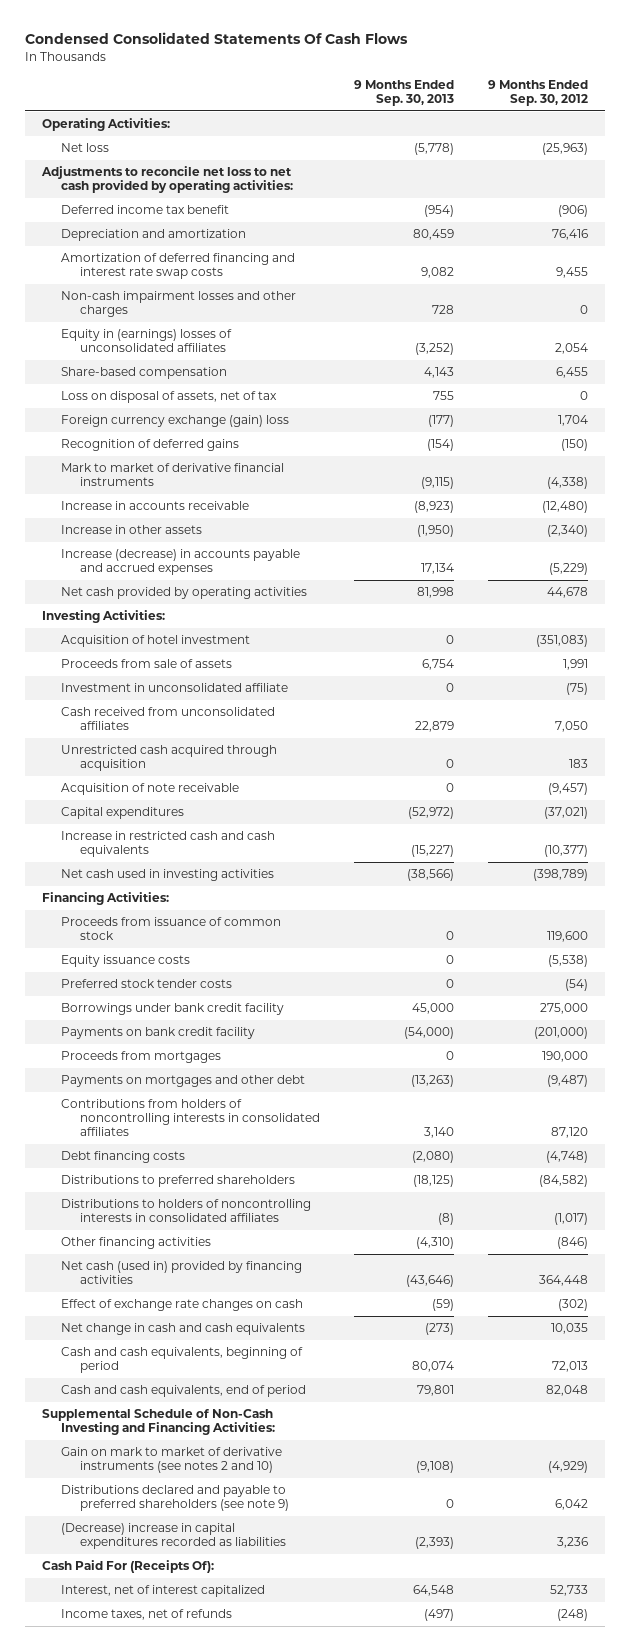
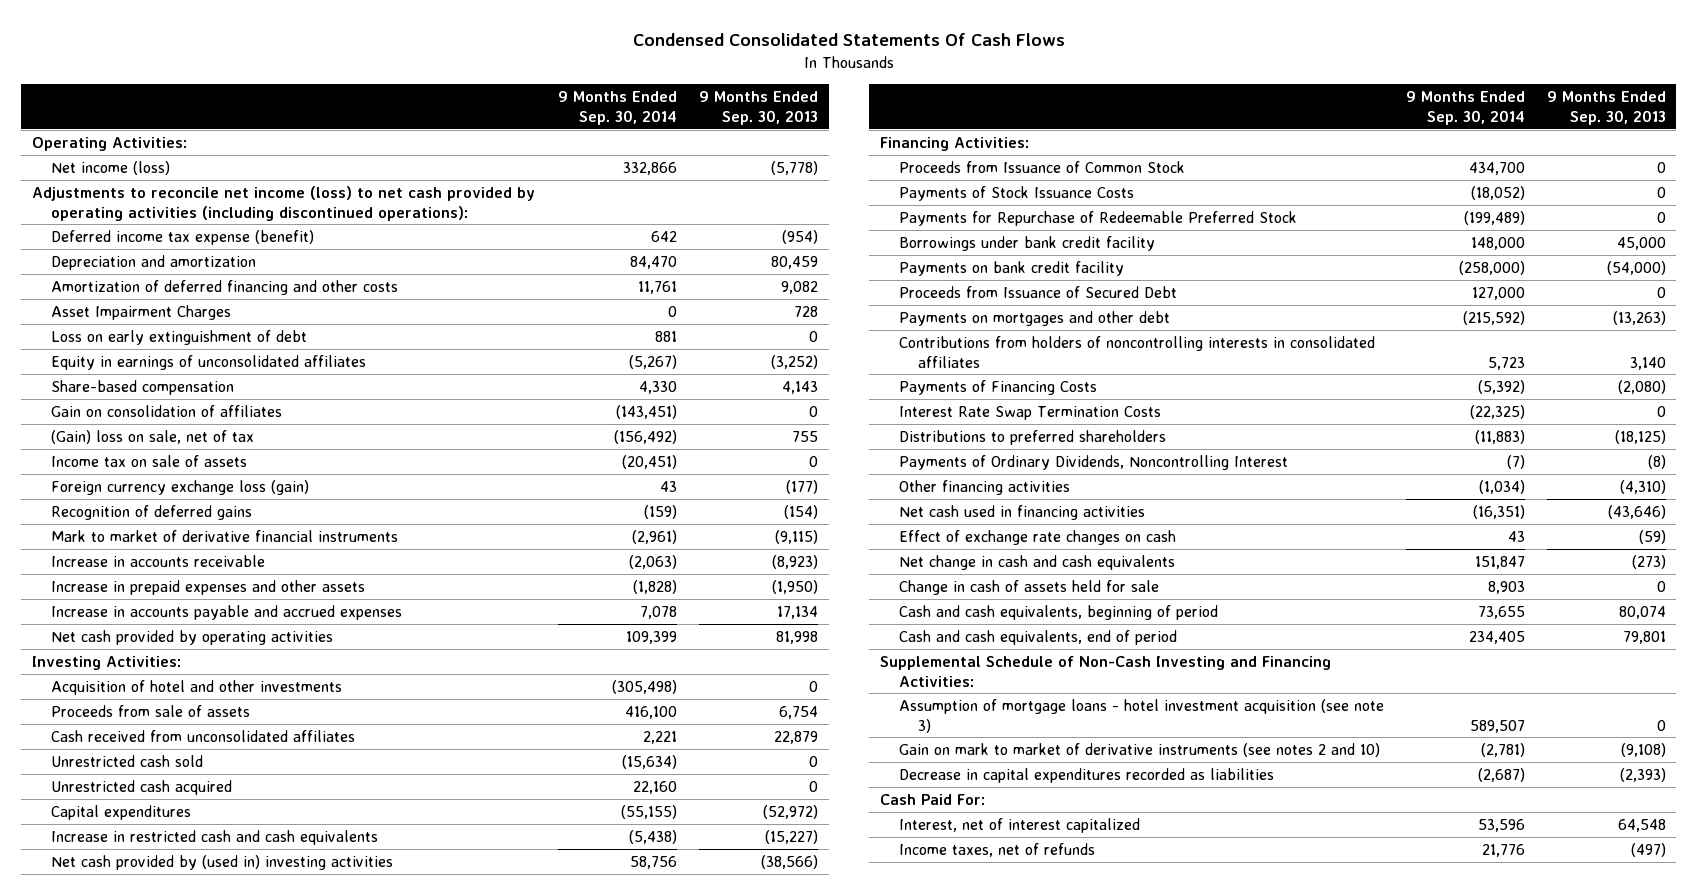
[488,79,589,106] 9 Months Ended Sep. 30, 2012 -> none
none -> [558,90,678,125] 9 Months Ended Sep. 30, 2014
[61,143,110,153] Net loss -> [51,160,171,175] Net income (loss)
[41,166,294,194] Adjustments to reconcile net loss to net cash provided by operating activities: -> [32,185,536,221] Adjustments to reconcile net income (loss) to net cash provided by operating activities (including discontinued operations):
[61,205,230,215] Deferred income tax benefit -> [51,229,315,245] Deferred income tax expense (benefit)
[61,253,296,280] Amortization of deferred financing and interest rate swap costs -> [51,279,399,295] Amortization of deferred financing and other costs
[61,291,297,318] Non-cash impairment losses and other charges -> [51,304,232,320] Asset Impairment Charges
none -> [51,329,308,345] Loss on early extinguishment of debt
[61,329,233,353] Equity in (earnings) losses of unconsolidated affiliates -> [51,354,367,370] Equity in earnings of unconsolidated affiliates
none -> [51,404,283,417] Gain on consolidation of affiliates
[61,391,278,404] Loss on disposal of assets, net of tax -> [51,429,255,444] (Gain) loss on sale, net of tax
none -> [51,454,248,467] Income tax on sale of assets
[61,415,290,428] Foreign currency exchange (gain) loss -> [51,479,310,495] Foreign currency exchange loss (gain)
[61,525,203,535] Increase in other assets -> [51,579,366,595] Increase in prepaid expenses and other assets
[61,549,301,576] Increase (decrease) in accounts payable and accrued expenses -> [51,604,403,620] Increase in accounts payable and accrued expenses
[61,635,251,648] Acquisition of hotel investment -> [51,679,343,695] Acquisition of hotel and other investments
[61,683,289,693] Investment in unconsolidated affiliate -> none
[61,783,240,796] Acquisition of note receivable -> none
none -> [51,754,204,767] Unrestricted cash sold
[61,745,278,772] Unrestricted cash acquired through acquisition -> [51,779,233,795] Unrestricted cash acquired
[61,869,275,882] Net cash used in investing activities -> [51,854,394,870] Net cash provided by (used in) investing activities
[61,979,233,989] Preferred stock tender costs -> none
[61,917,282,941] Proceeds from issuance of common stock -> [899,160,1186,173] Proceeds from Issuance of Common Stock
[61,955,191,968] Equity issuance costs -> [899,185,1135,201] Payments of Stock Issuance Costs
none -> [899,210,1298,226] Payments for Repurchase of Redeemable Preferred Stock
[61,1051,222,1064] Proceeds from mortgages -> [899,285,1178,298] Proceeds from Issuance of Secured Debt
[61,1151,186,1164] Debt financing costs -> [899,379,1098,395] Payments of Financing Costs
none -> [899,405,1162,420] Interest Rate Swap Termination Costs
[61,1199,312,1223] Distributions to holders of noncontrolling interests in consolidated affiliates -> [899,454,1289,470] Payments of Ordinary Dividends, Noncontrolling Interest
[61,1261,303,1285] Net cash (used in) provided by financing activities -> [899,504,1146,520] Net cash used in financing activities
none -> [899,579,1160,595] Change in cash of assets held for sale
none -> [899,698,1385,733] Assumption of mortgage loans - hotel investment acquisition (see note 3)
[61,1485,289,1512] Distributions declared and payable to preferred shareholders (see note 9) -> none
[61,1523,286,1550] (Decrease) increase in capital expenditures recorded as liabilities -> [899,767,1275,783] Decrease in capital expenditures recorded as liabilities
[42,1560,215,1574] Cash Paid For (Receipts Of): -> [879,793,985,805] Cash Paid For:

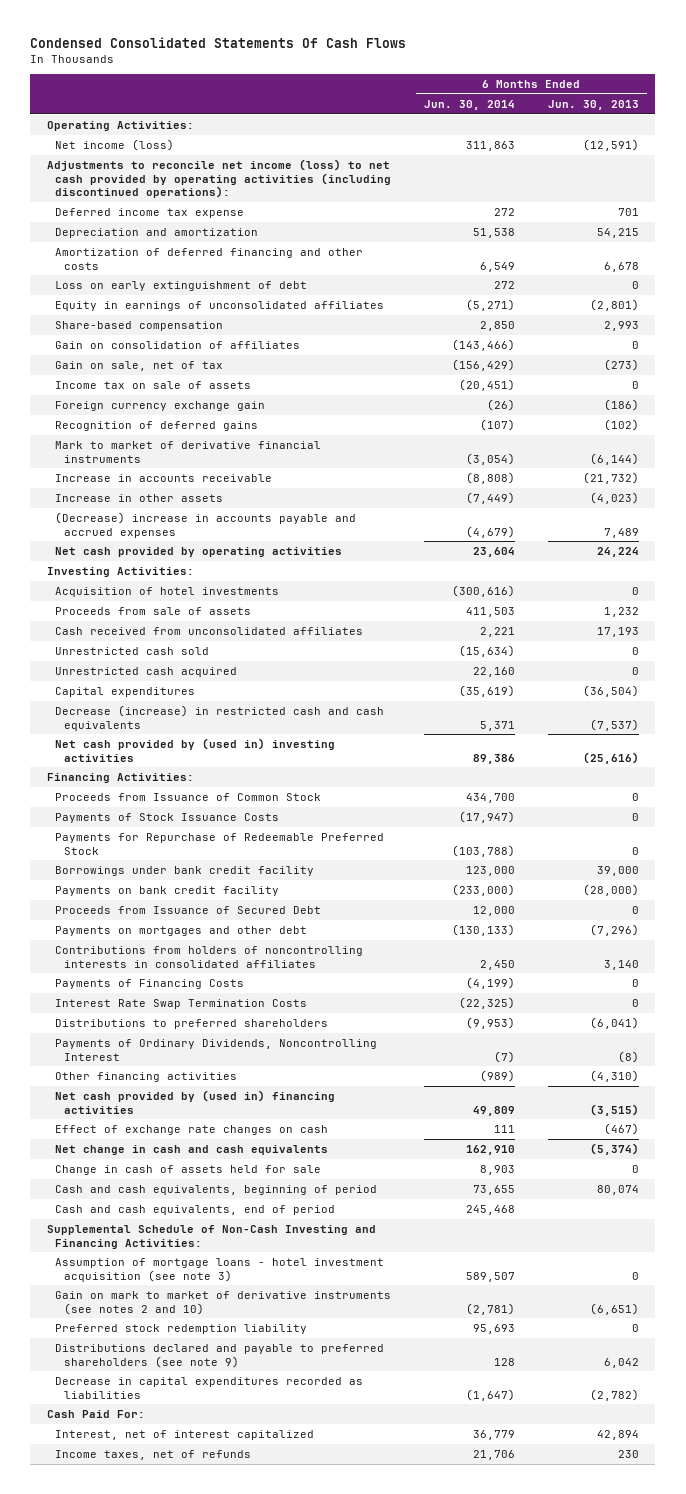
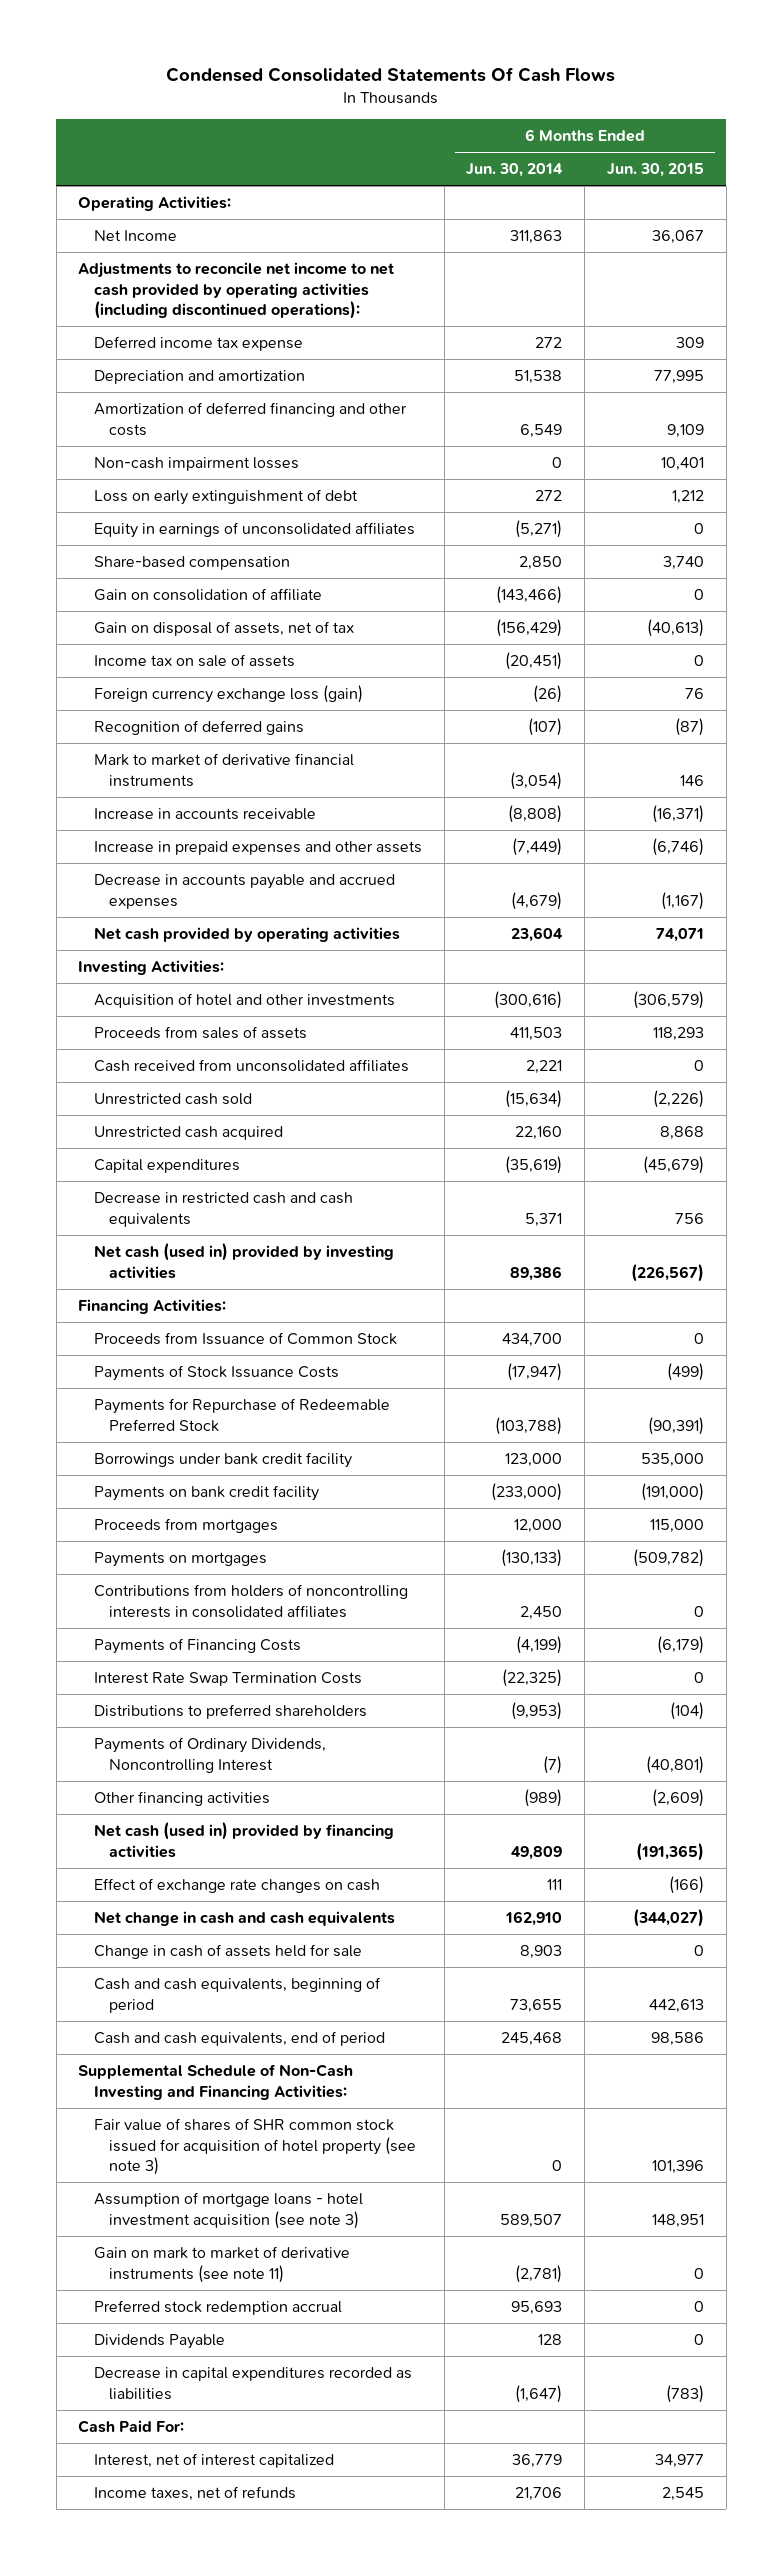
[547,99,639,110] Jun. 30, 2013 -> none
none -> [606,163,704,178] Jun. 30, 2015
[55,138,175,151] Net income (loss) -> [93,229,177,241] Net Income
[46,158,392,199] Adjustments to reconcile net income (loss) to net cash provided by operating activities (including discontinued operations): -> [78,261,395,320] Adjustments to reconcile net income to net cash provided by operating activities (including discontinued operations):
none -> [93,456,299,471] Non-cash impairment losses
[55,340,301,349] Gain on consolidation of affiliates -> [93,587,322,601] Gain on consolidation of affiliate
[55,360,224,371] Gain on sale, net of tax -> [93,620,354,636] Gain on disposal of assets, net of tax
[55,400,266,411] Foreign currency exchange gain -> [93,684,363,703] Foreign currency exchange loss (gain)
[55,493,224,502] Increase in other assets -> [93,840,422,855] Increase in prepaid expenses and other assets
[55,511,357,538] (Decrease) increase in accounts payable and accrued expenses -> [93,873,395,909] Decrease in accounts payable and accrued expenses
[55,586,280,597] Acquisition of hotel investments -> [93,992,395,1008] Acquisition of hotel and other investments
[55,606,252,615] Proceeds from sale of assets -> [93,1025,307,1039] Proceeds from sales of assets
[55,704,385,731] Decrease (increase) in restricted cash and cash equivalents -> [93,1191,353,1227] Decrease in restricted cash and cash equivalents
[55,737,336,762] Net cash provided by (used in) investing activities -> [93,1242,394,1279] Net cash (used in) provided by investing activities
[55,905,322,914] Proceeds from Issuance of Secured Debt -> [93,1517,278,1533] Proceeds from mortgages
[55,925,308,936] Payments on mortgages and other debt -> [93,1551,267,1567] Payments on mortgages
[55,1089,336,1114] Net cash provided by (used in) financing activities -> [93,1821,394,1858] Net cash (used in) provided by financing activities
none -> [93,2117,417,2176] Fair value of shares of SHR common stock issued for acquisition of hotel property (see note 3)
[55,1290,392,1315] Gain on mark to market of derivative instruments (see notes 2 and 10) -> [93,2245,350,2283] Gain on mark to market of derivative instruments (see note 11)
[55,1323,308,1334] Preferred stock redemption liability -> [93,2299,342,2315] Preferred stock redemption accrual
[55,1343,385,1368] Distributions declared and payable to preferred shareholders (see note 9) -> [93,2333,225,2349] Dividends Payable

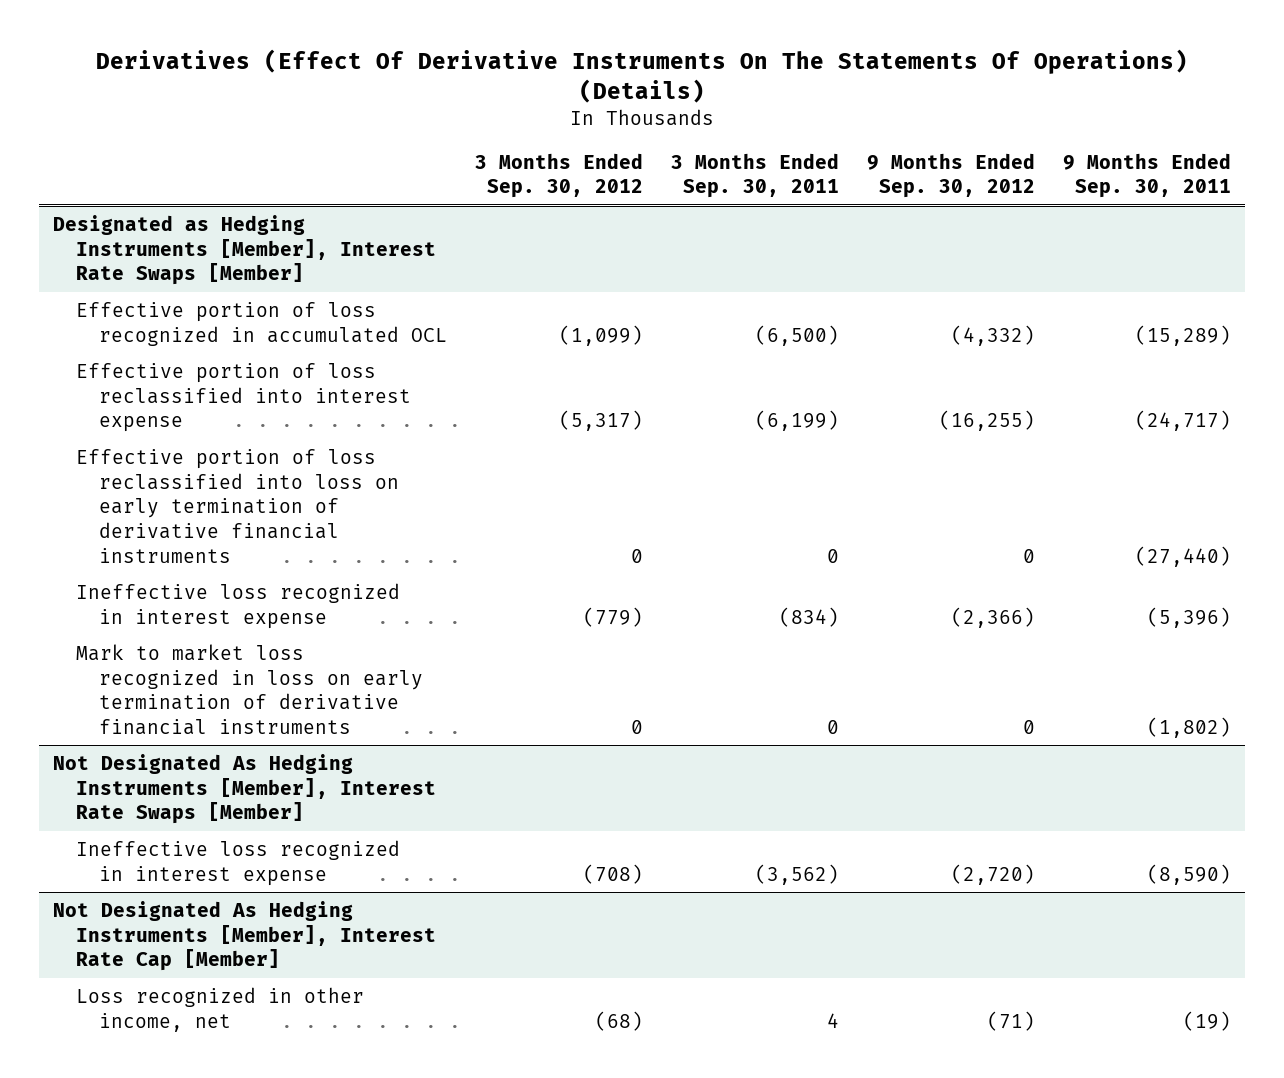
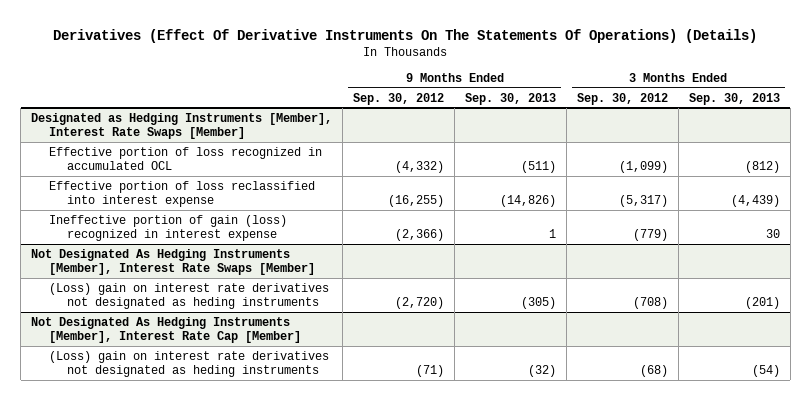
[671,152,840,199] 3 Months Ended Sep. 30, 2011 -> none
[1062,152,1231,199] 9 Months Ended Sep. 30, 2011 -> none
none -> [464,92,556,105] Sep. 30, 2013
none -> [688,92,780,105] Sep. 30, 2013
[76,448,400,563] Effective portion of loss reclassified into loss on early termination of derivative financial instruments -> none
[76,643,424,736] Mark to market loss recognized in loss on early termination of derivative financial instruments -> none
[76,582,401,629] Ineffective loss recognized in interest expense -> [49,214,288,242] Ineffective portion of gain (loss) recognized in interest expense
[76,839,401,886] Ineffective loss recognized in interest expense -> [49,282,330,310] (Loss) gain on interest rate derivatives not designated as heding instruments
[76,986,365,1032] Loss recognized in other income, net -> [49,350,330,378] (Loss) gain on interest rate derivatives not designated as heding instruments

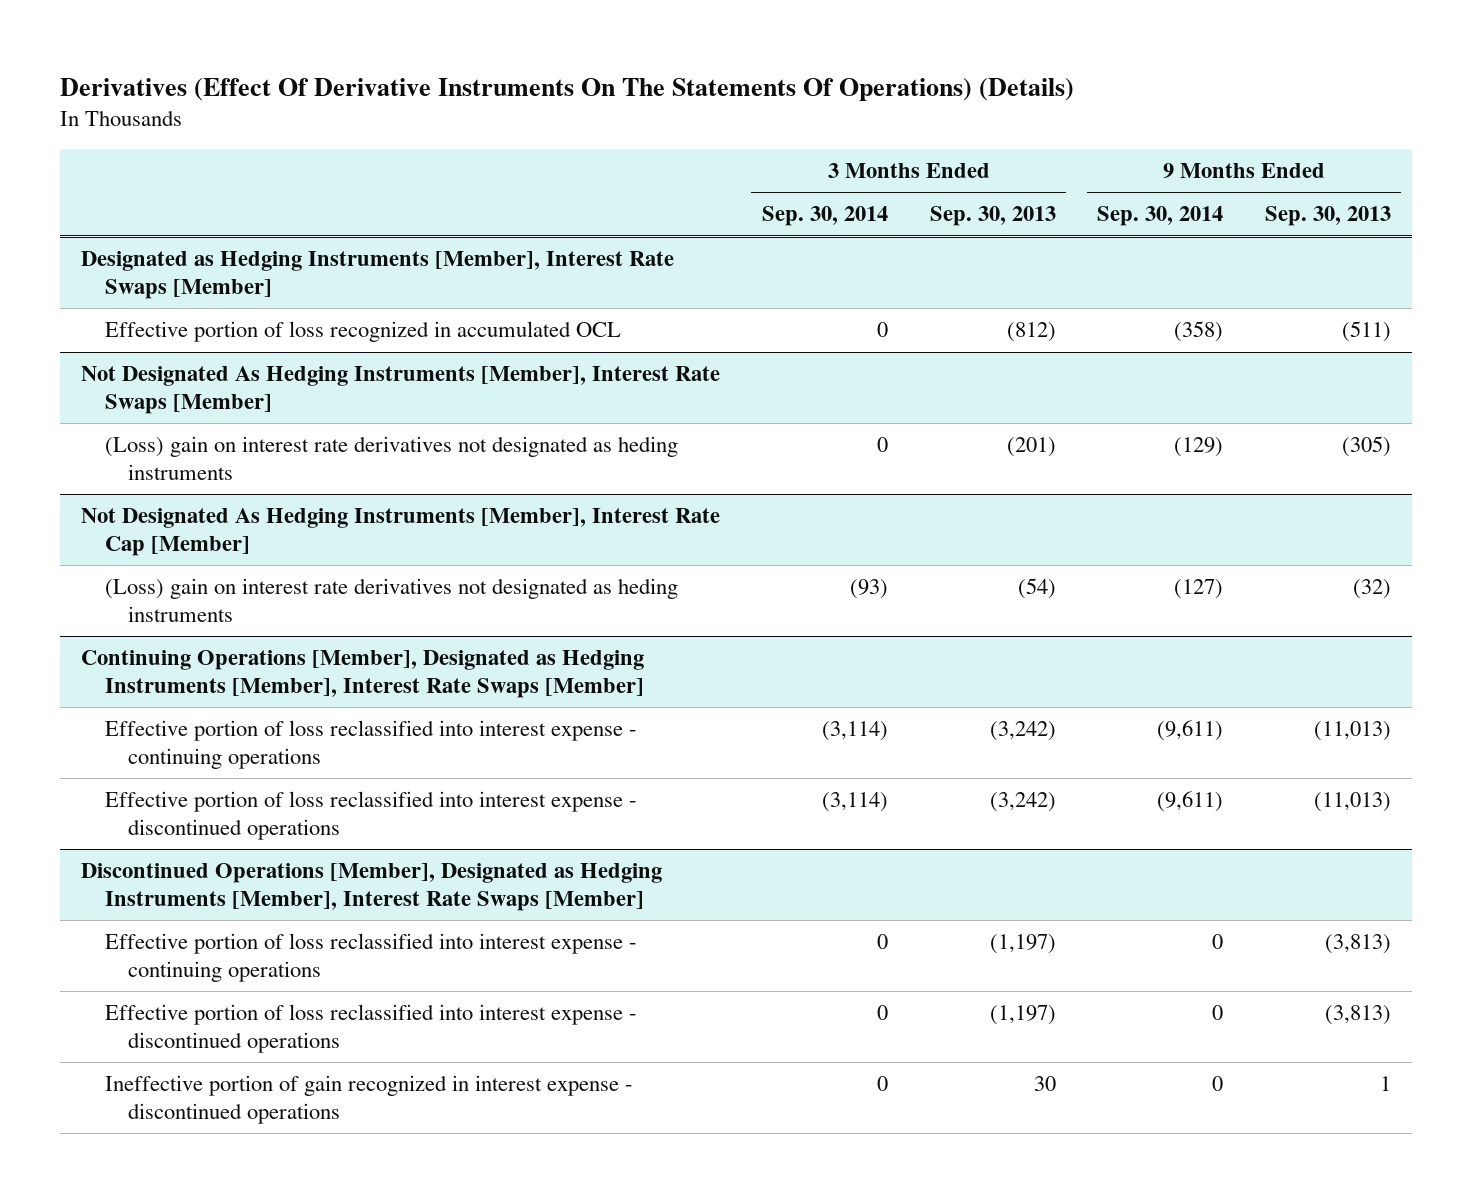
[353,92,445,105] Sep. 30, 2012 -> none
[576,92,668,105] Sep. 30, 2012 -> none
none -> [761,206,888,227] Sep. 30, 2014
none -> [1097,206,1224,227] Sep. 30, 2014
[49,180,316,208] Effective portion of loss reclassified into interest expense -> none
[49,214,288,242] Ineffective portion of gain (loss) recognized in interest expense -> none
none -> [81,650,645,699] Continuing Operations [Member], Designated as Hedging Instruments [Member], Interest Rate Swaps [Member]
none -> [104,720,637,770] Effective portion of loss reclassified into interest expense - continuing operations
none -> [104,791,637,841] Effective portion of loss reclassified into interest expense - discontinued operations
none -> [81,863,663,912] Discontinued Operations [Member], Designated as Hedging Instruments [Member], Interest Rate Swaps [Member]
none -> [104,933,637,983] Effective portion of loss reclassified into interest expense - continuing operations
none -> [104,1004,637,1054] Effective portion of loss reclassified into interest expense - discontinued operations
none -> [104,1075,633,1125] Ineffective portion of gain recognized in interest expense - discontinued operations

